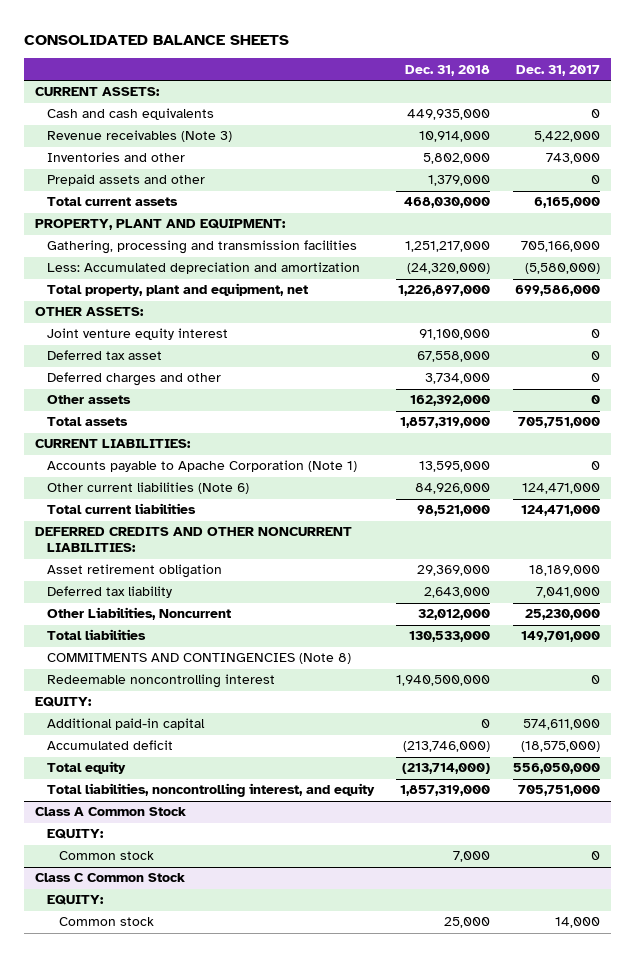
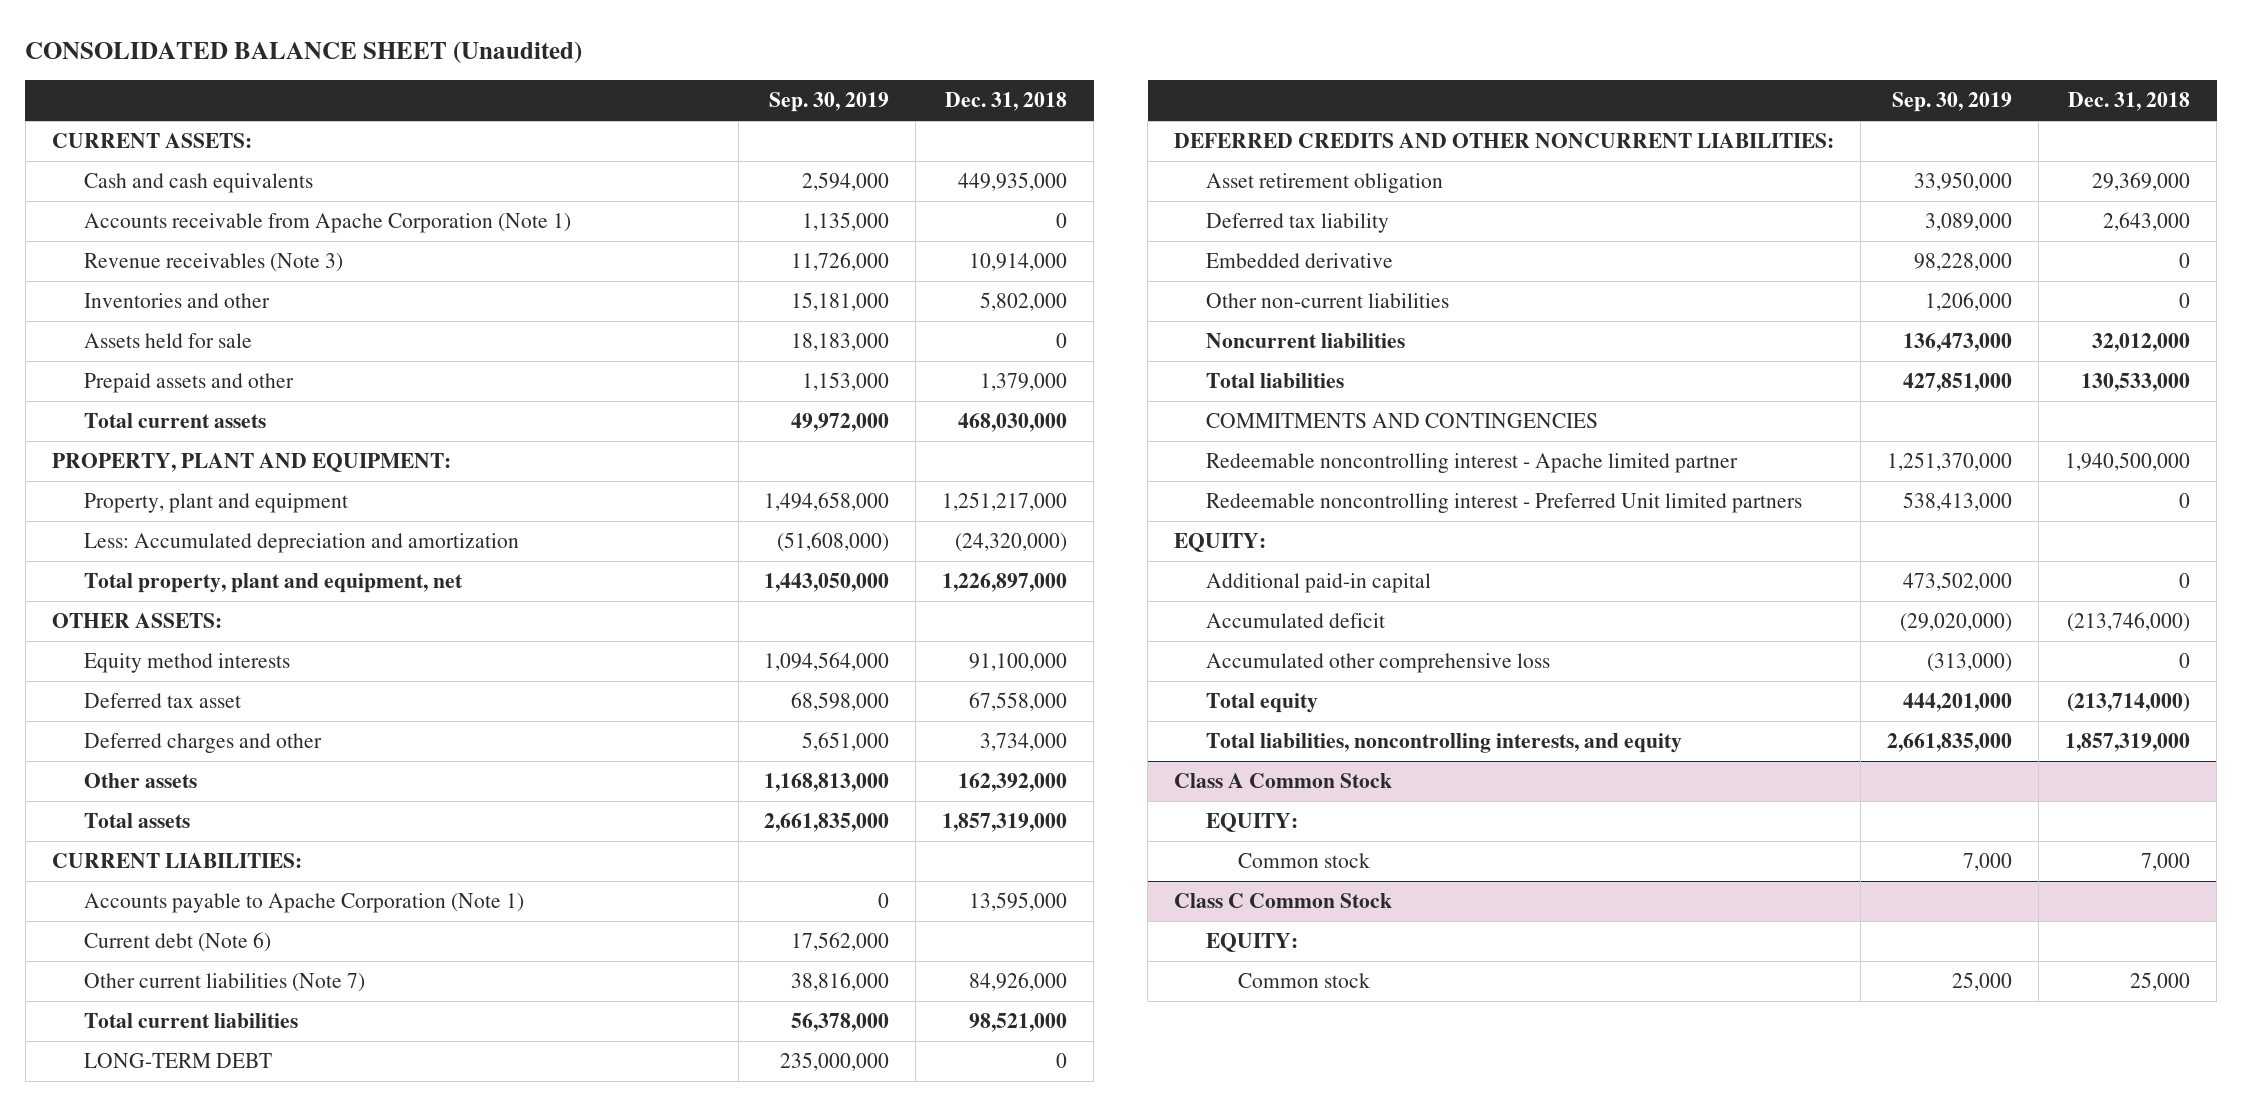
[24,35,290,46] CONSOLIDATED BALANCE SHEETS -> [25,40,583,64] CONSOLIDATED BALANCE SHEET (Unaudited)
[515,64,600,76] Dec. 31, 2017 -> none
none -> [769,92,890,113] Sep. 30, 2019
none -> [83,213,571,234] Accounts receivable from Apache Corporation (Note 1)
none -> [83,333,252,349] Assets held for sale
[47,240,358,255] Gathering, processing and transmission facilities -> [83,493,348,514] Property, plant and equipment
[47,328,229,341] Joint venture equity interest -> [83,653,290,674] Equity method interests
none -> [83,932,271,953] Current debt (Note 6)
[47,482,250,495] Other current liabilities (Note 6) -> [83,973,365,993] Other current liabilities (Note 7)
none -> [83,1053,272,1069] LONG-TERM DEBT
none -> [1206,253,1394,269] Embedded derivative
[47,607,232,621] Other Liabilities, Noncurrent -> [1206,293,1450,309] Other non-current liabilities
[418,609,491,621] 32,012,000 -> [2179,293,2191,309] 0
none -> [1206,333,1406,349] Noncurrent liabilities
[47,653,352,665] COMMITMENTS AND CONTINGENCIES (Note 8) -> [1206,413,1599,429] COMMITMENTS AND CONTINGENCIES
[47,674,276,689] Redeemable noncontrolling interest -> [1206,453,1739,474] Redeemable noncontrolling interest - Apache limited partner
none -> [1206,493,1803,514] Redeemable noncontrolling interest - Preferred Unit limited partners
none -> [1206,653,1551,674] Accumulated other comprehensive loss
[47,783,376,798] Total liabilities, noncontrolling interest, and equity -> [1206,733,1683,754] Total liabilities, noncontrolling interests, and equity

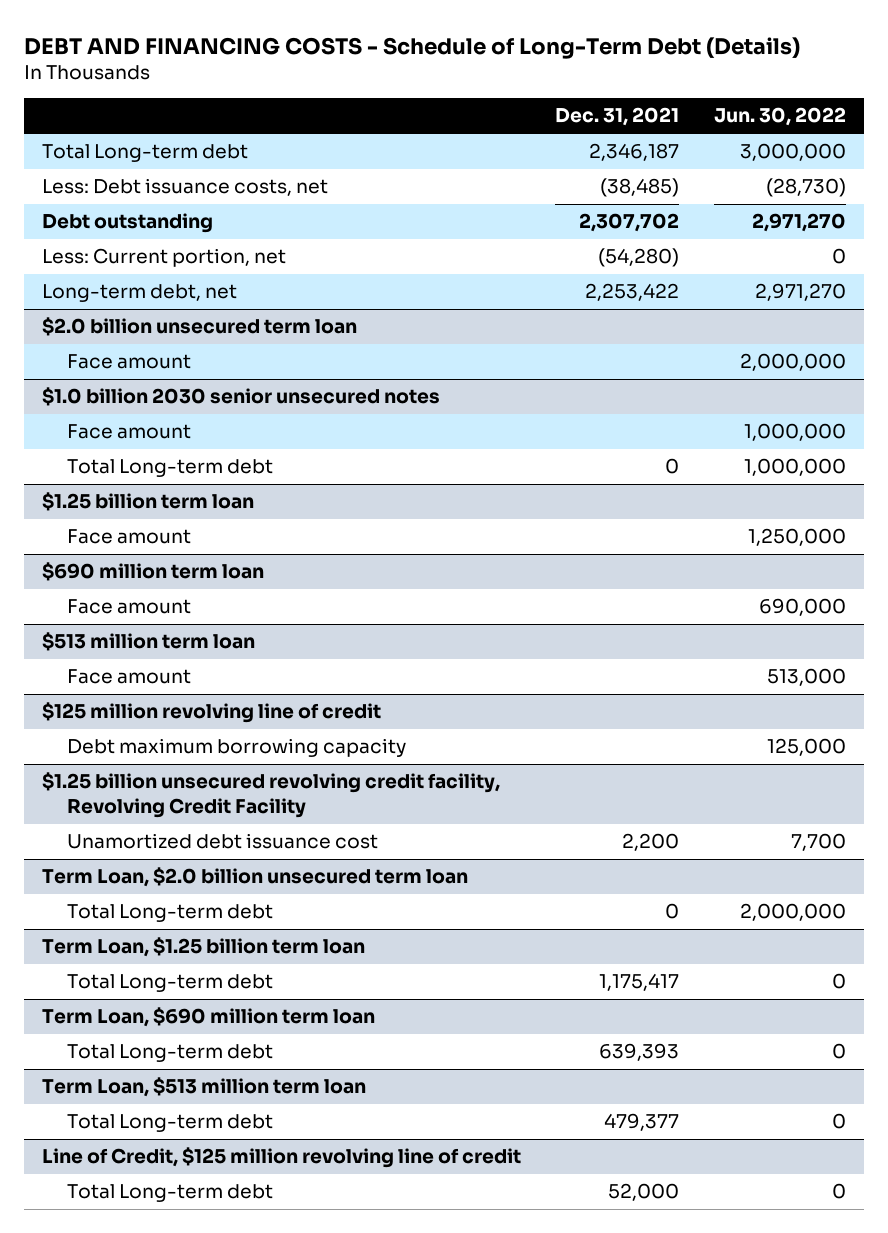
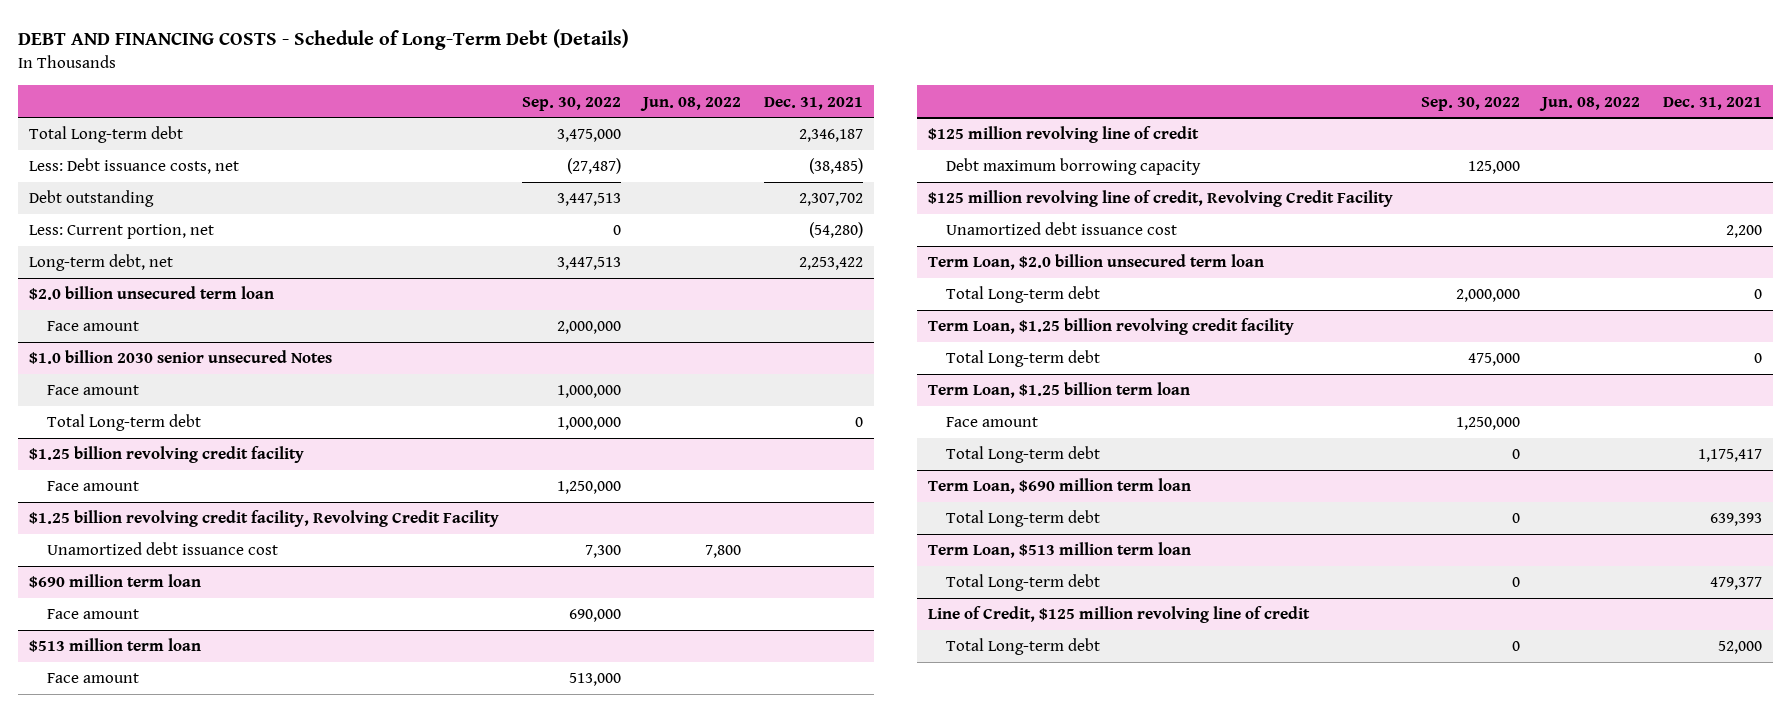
[714,107,847,127] Jun. 30, 2022 -> none
none -> [521,96,621,111] Sep. 30, 2022
none -> [640,96,742,111] Jun. 08, 2022
[41,387,440,407] $1.0 billion 2030 senior unsecured notes -> [29,350,333,365] $1.0 billion 2030 senior unsecured Notes
[41,492,254,512] $1.25 billion term loan -> none
none -> [29,446,305,464] $1.25 billion revolving credit facility
none -> [29,510,500,528] $1.25 billion revolving credit facility, Revolving Credit Facility
none -> [47,542,279,556] Unamortized debt issuance cost
[41,772,500,818] $1.25 billion unsecured revolving credit facility, Revolving Credit Facility -> none
none -> [928,190,1394,208] $125 million revolving line of credit, Revolving Credit Facility
none -> [928,318,1295,336] Term Loan, $1.25 billion revolving credit facility
none -> [946,350,1101,368] Total Long-term debt
none -> [946,417,1039,428] Face amount

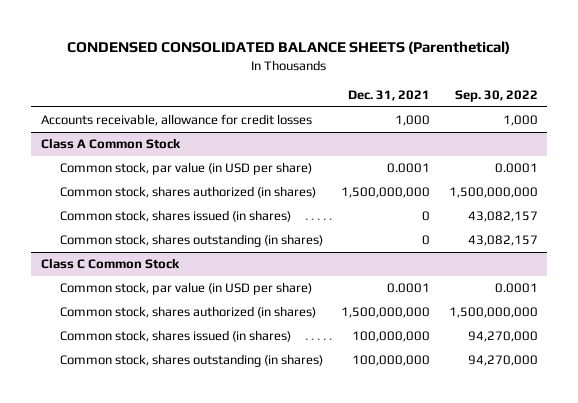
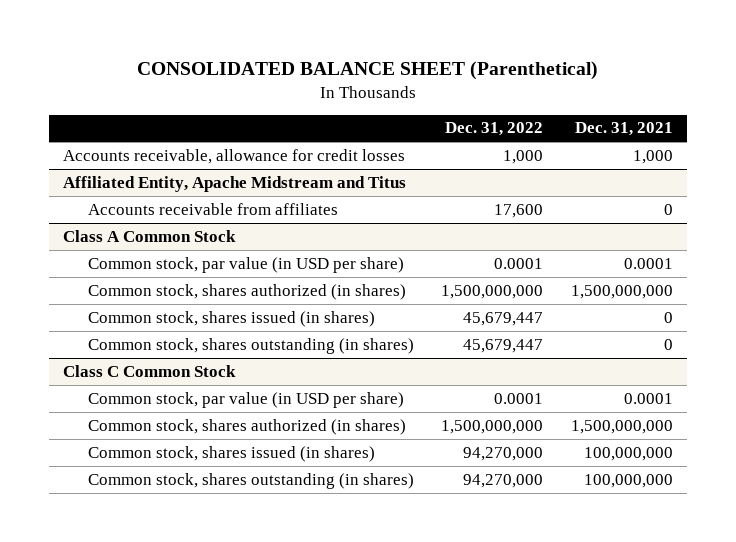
[67,40,511,54] CONDENSED CONSOLIDATED BALANCE SHEETS (Parenthetical) -> [137,61,599,81] CONSOLIDATED BALANCE SHEET (Parenthetical)
[454,90,538,103] Sep. 30, 2022 -> none
none -> [445,122,544,137] Dec. 31, 2022
none -> [62,175,406,192] Affiliated Entity, Apache Midstream and Titus
none -> [87,202,338,215] Accounts receivable from affiliates

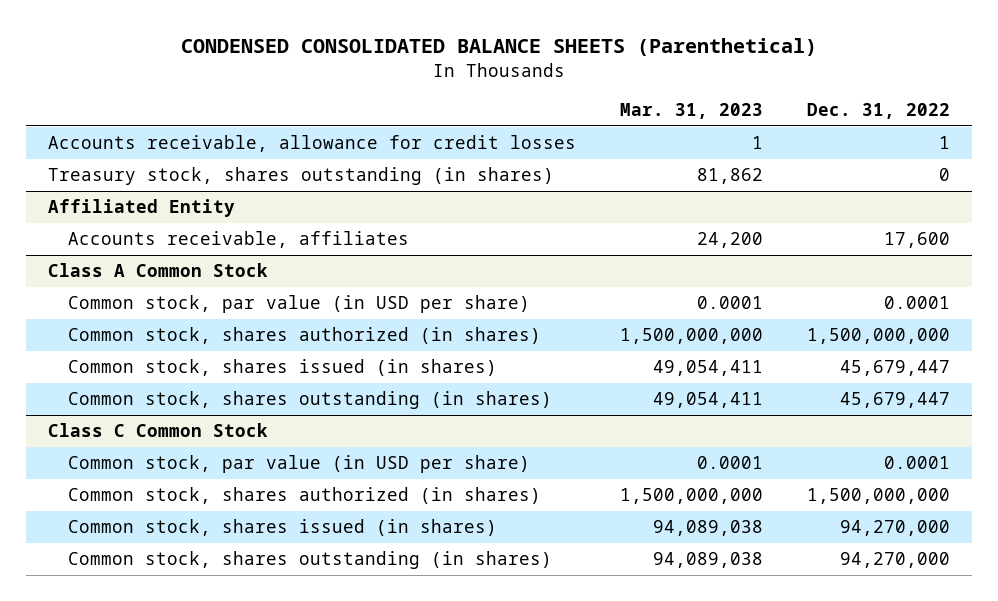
[137,61,599,81] CONSOLIDATED BALANCE SHEET (Parenthetical) -> [180,38,817,57] CONDENSED CONSOLIDATED BALANCE SHEETS (Parenthetical)
[575,122,674,137] Dec. 31, 2021 -> none
none -> [619,103,763,120] Mar. 31, 2023
[62,175,406,192] Affiliated Entity, Apache Midstream and Titus -> none
[503,149,544,164] 1,000 -> [938,136,950,150] 1
none -> [48,167,555,186] Treasury stock, shares outstanding (in shares)
none -> [48,199,236,218] Affiliated Entity
[87,202,338,215] Accounts receivable from affiliates -> [68,231,410,249] Accounts receivable, affiliates

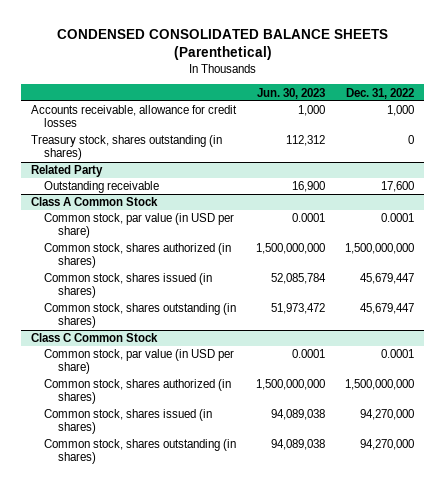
[619,103,763,120] Mar. 31, 2023 -> none
none -> [257,87,326,99] Jun. 30, 2023
[938,136,950,150] 1 -> [387,105,415,117] 1,000
[48,199,236,218] Affiliated Entity -> none
none -> [31,165,104,178] Related Party
[68,231,410,249] Accounts receivable, affiliates -> [44,181,160,194] Outstanding receivable

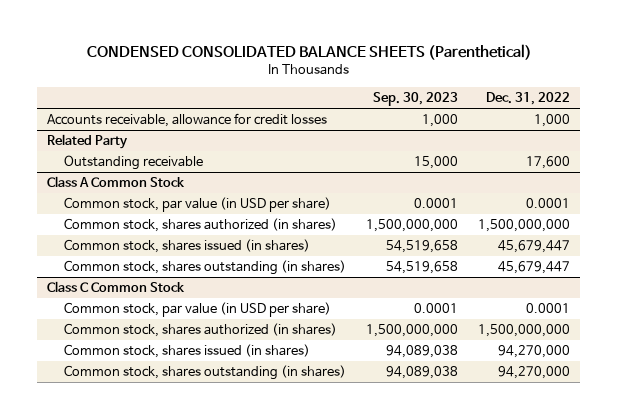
[257,87,326,99] Jun. 30, 2023 -> none
none -> [372,92,458,107] Sep. 30, 2023
[31,135,223,161] Treasury stock, shares outstanding (in shares) -> none

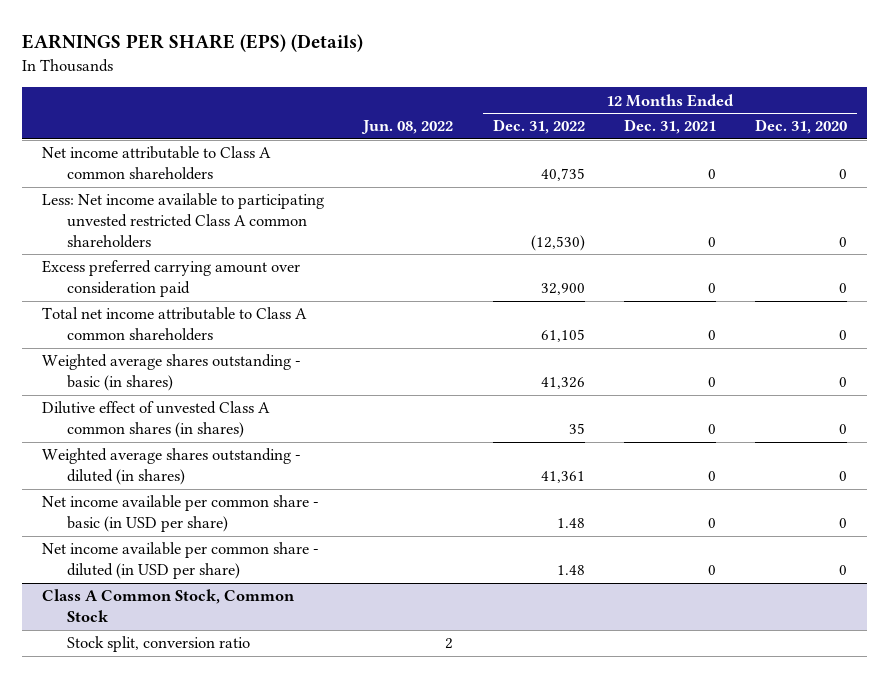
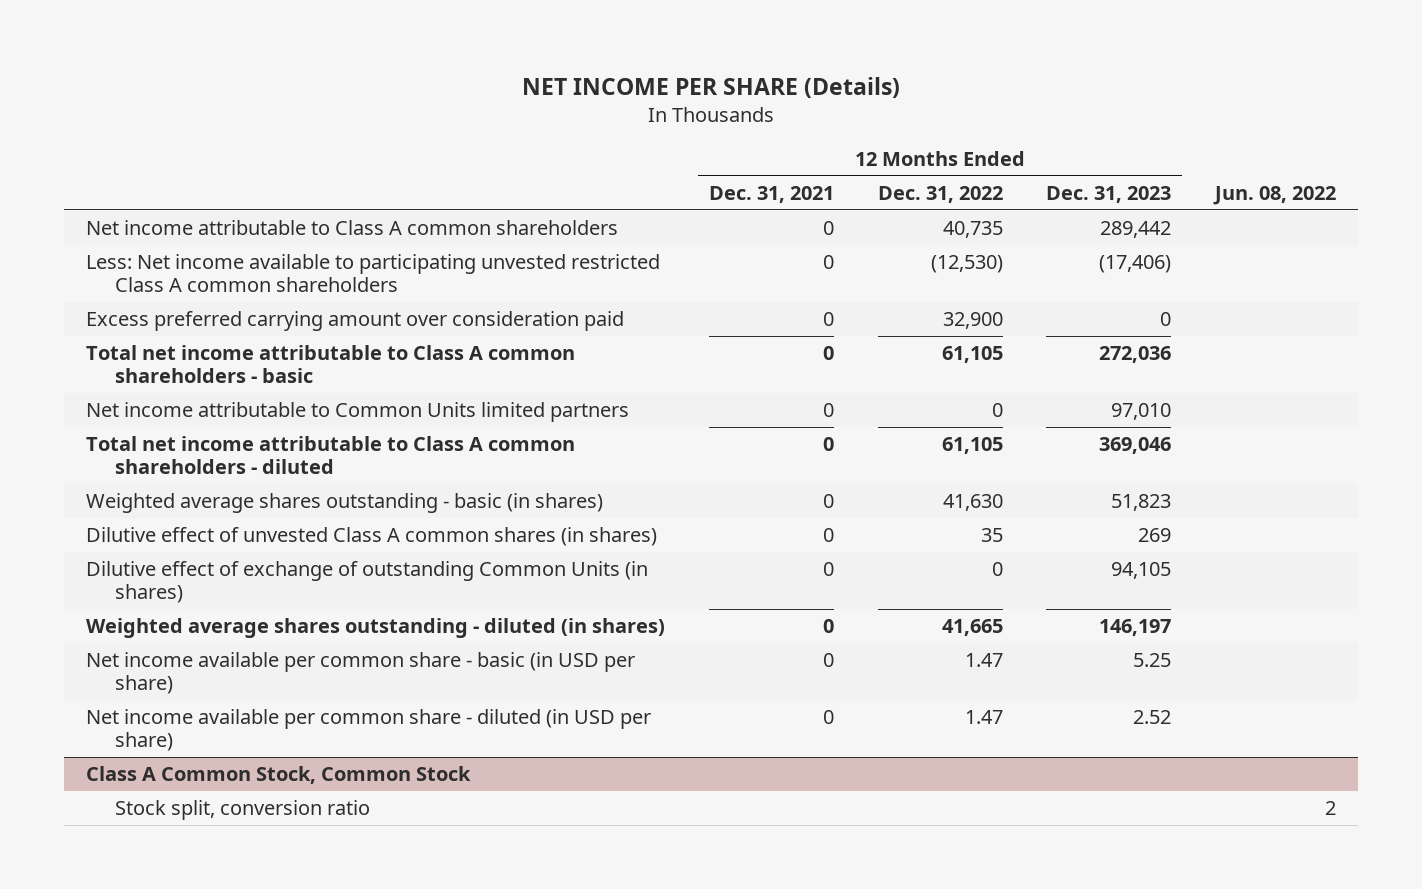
[22,34,364,53] EARNINGS PER SHARE (EPS) (Details) -> [522,76,901,98] NET INCOME PER SHARE (Details)
[755,119,848,135] Dec. 31, 2020 -> none
none -> [1046,185,1172,203] Dec. 31, 2023
[41,307,307,342] Total net income attributable to Class A common shareholders -> [86,345,576,384] Total net income attributable to Class A common shareholders - basic
none -> [86,402,630,423] Net income attributable to Common Units limited partners
none -> [86,436,576,475] Total net income attributable to Class A common shareholders - diluted
[540,377,585,390] 41,326 -> [942,494,1003,512] 41,630
none -> [86,561,649,604] Dilutive effect of exchange of outstanding Common Units (in shares)
[540,471,585,484] 41,361 -> [941,619,1003,637] 41,665
[556,518,585,529] 1.48 -> [964,653,1003,668] 1.47
[556,565,585,576] 1.48 -> [964,710,1003,725] 1.47

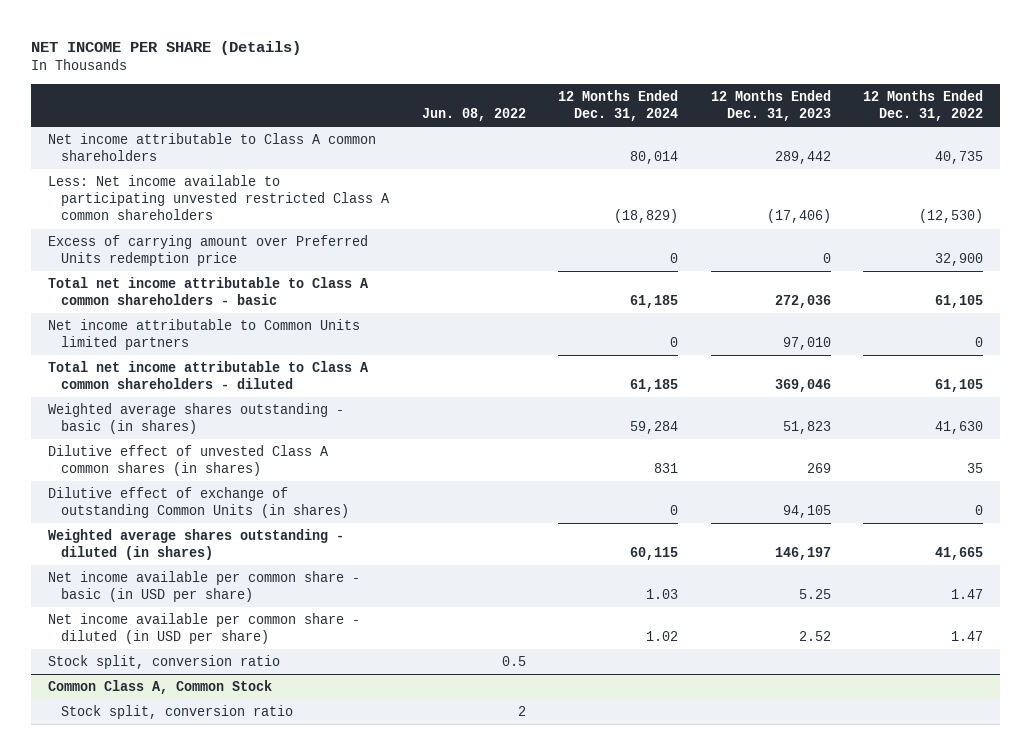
[708,185,834,203] Dec. 31, 2021 -> none
none -> [558,89,679,121] 12 Months Ended Dec. 31, 2024
[86,311,625,332] Excess preferred carrying amount over consideration paid -> [47,235,368,267] Excess of carrying amount over Preferred Units redemption price
none -> [47,655,280,670] Stock split, conversion ratio
[86,766,472,785] Class A Common Stock, Common Stock -> [47,680,272,695] Common Class A, Common Stock

